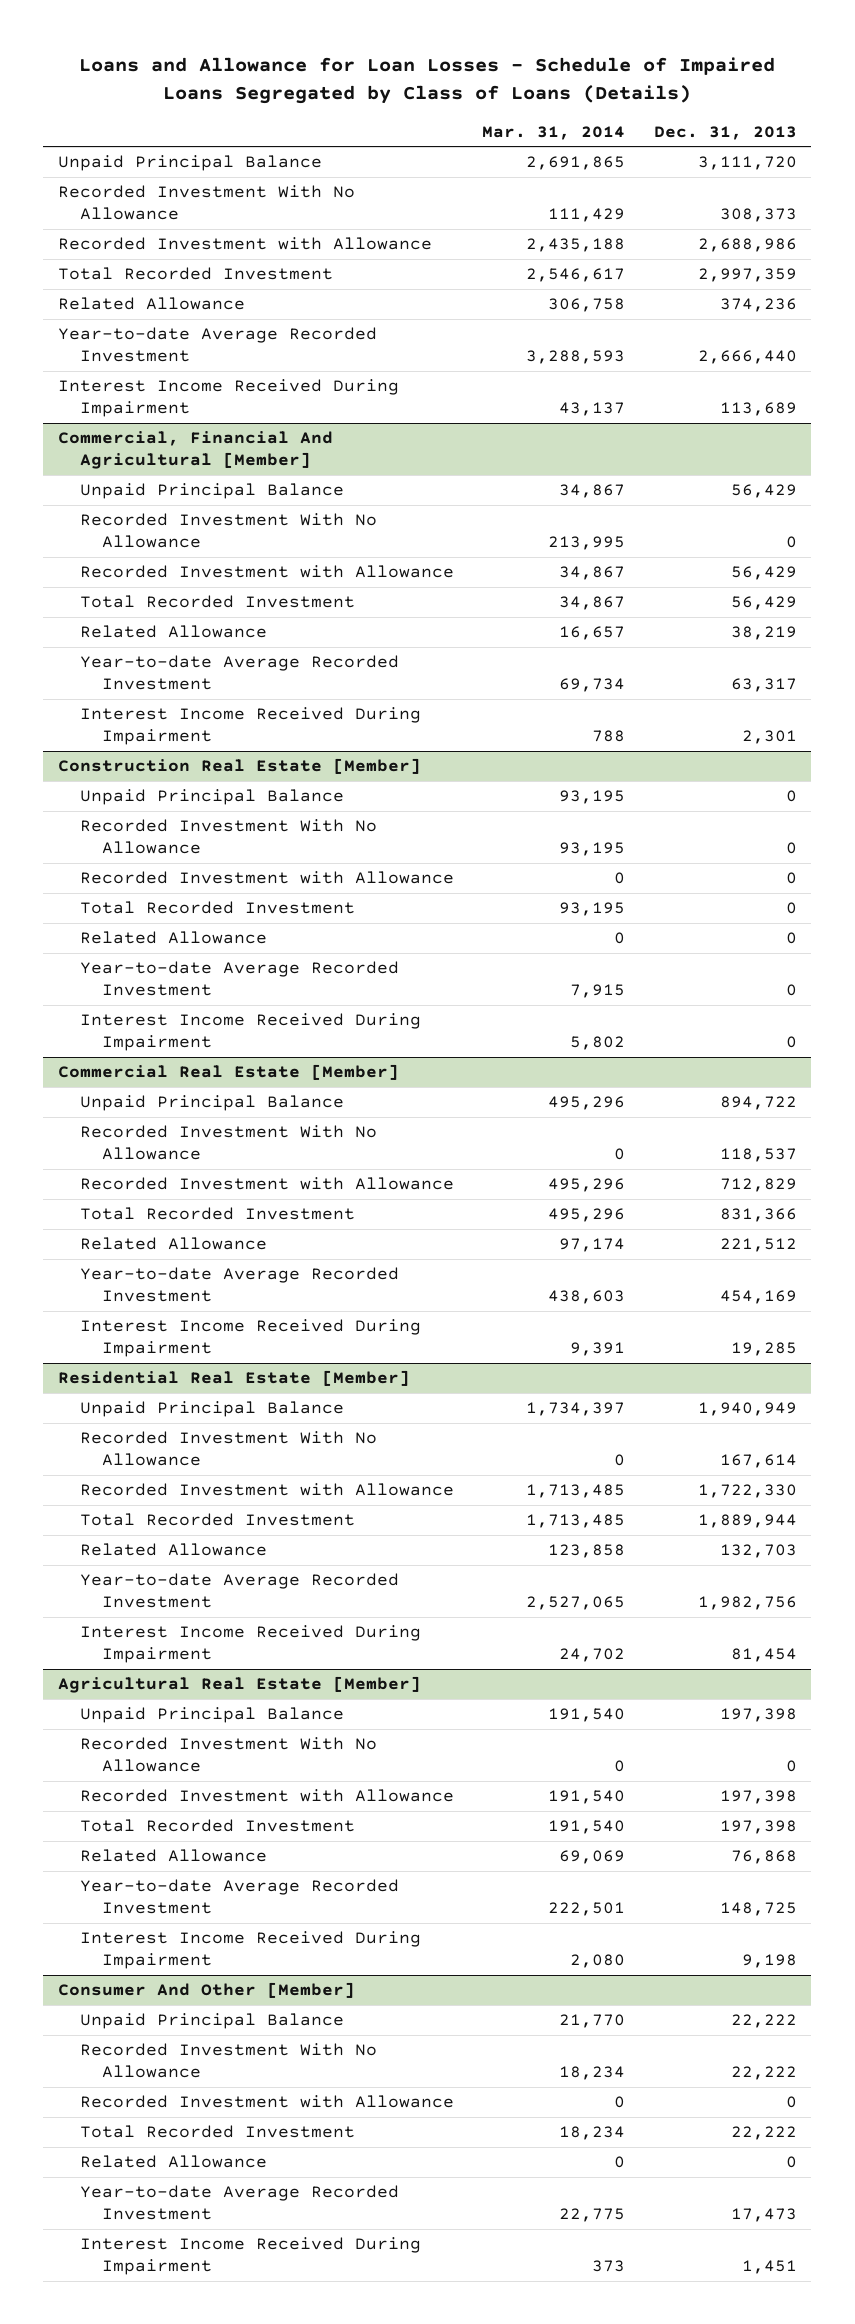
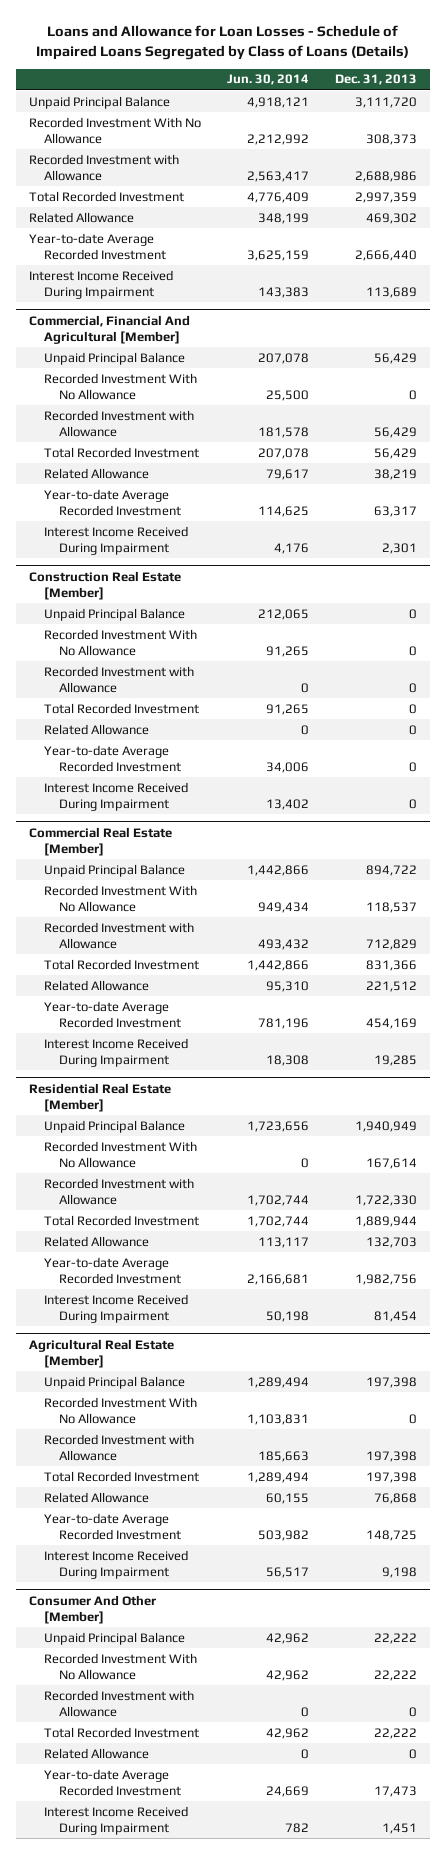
[482,125,626,140] Mar. 31, 2014 -> none
none -> [227,74,310,86] Jun. 30, 2014
[719,298,797,313] 374,236 -> [366,212,418,224] 469,302

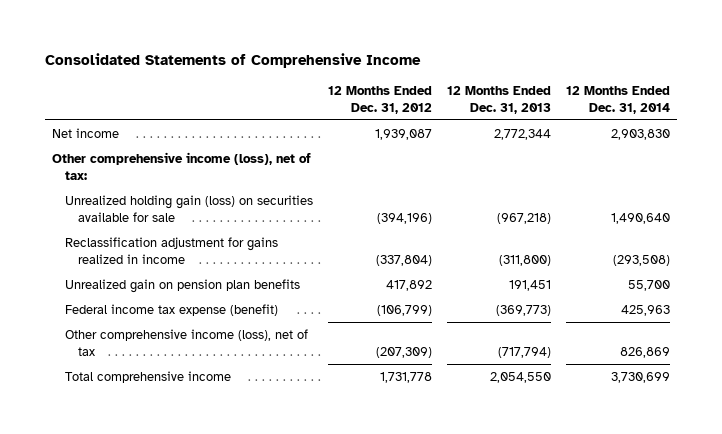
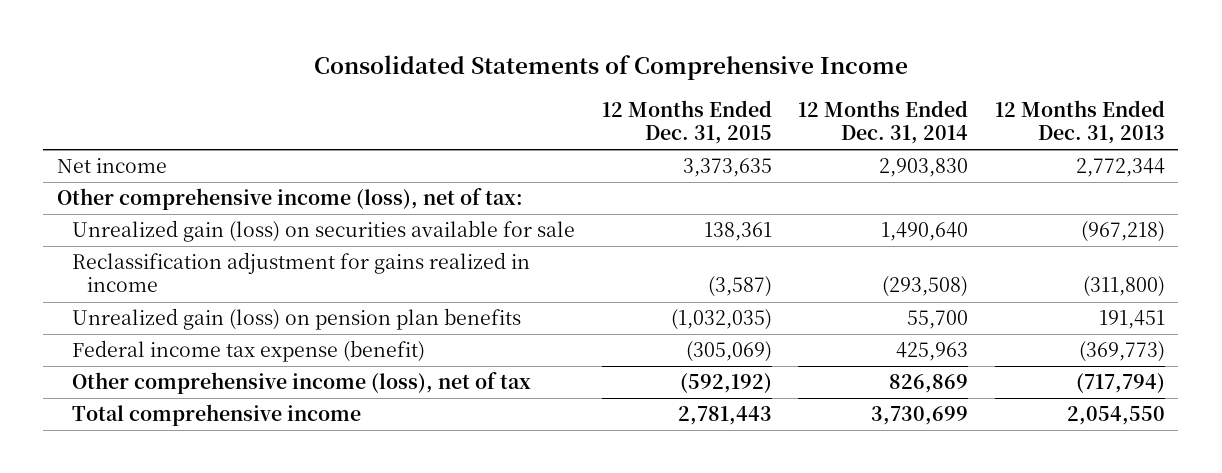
[327,85,432,114] 12 Months Ended Dec. 31, 2012 -> none
none -> [601,99,772,145] 12 Months Ended Dec. 31, 2015
[65,194,314,222] Unrealized holding gain (loss) on securities available for sale -> [71,220,575,243] Unrealized gain (loss) on securities available for sale
[65,278,301,293] Unrealized gain on pension plan benefits -> [71,308,521,331] Unrealized gain (loss) on pension plan benefits

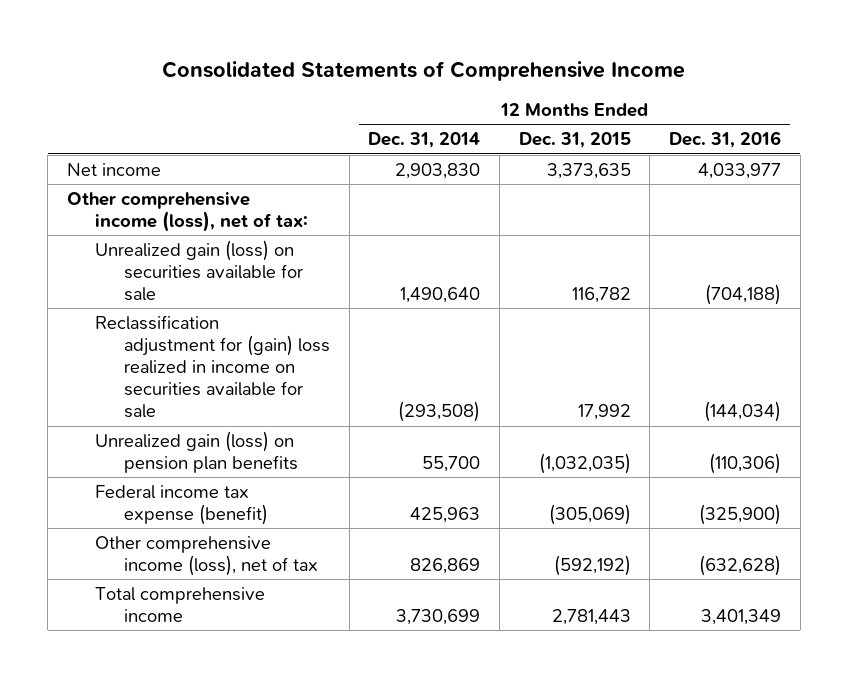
[995,99,1166,145] 12 Months Ended Dec. 31, 2013 -> none
none -> [668,131,781,149] Dec. 31, 2016
[703,222,772,242] 138,361 -> [571,287,631,304] 116,782
[71,252,530,293] Reclassification adjustment for gains realized in income -> [95,314,331,419] Reclassification adjustment for (gain) loss realized in income on securities available for sale
[707,276,772,298] (3,587) -> [577,404,631,421] 17,992

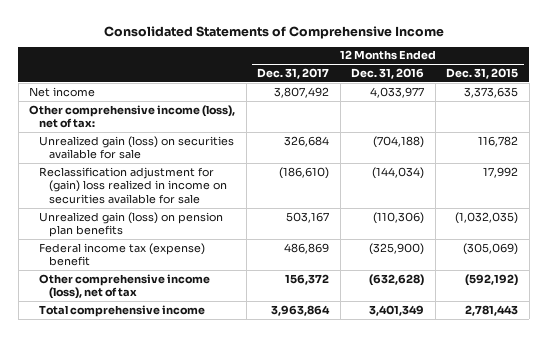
[368,132,481,149] Dec. 31, 2014 -> none
none -> [257,68,330,80] Dec. 31, 2017
[95,484,269,526] Federal income tax expense (benefit) -> [38,242,205,267] Federal income tax (expense) benefit

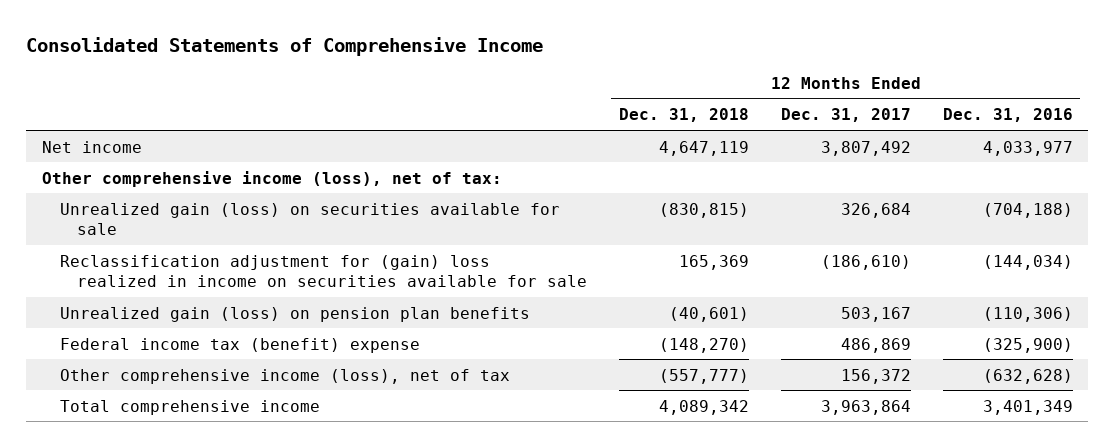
[446,68,519,80] Dec. 31, 2015 -> none
none -> [619,108,750,123] Dec. 31, 2018
[38,242,205,267] Federal income tax (expense) benefit -> [59,337,420,353] Federal income tax (benefit) expense

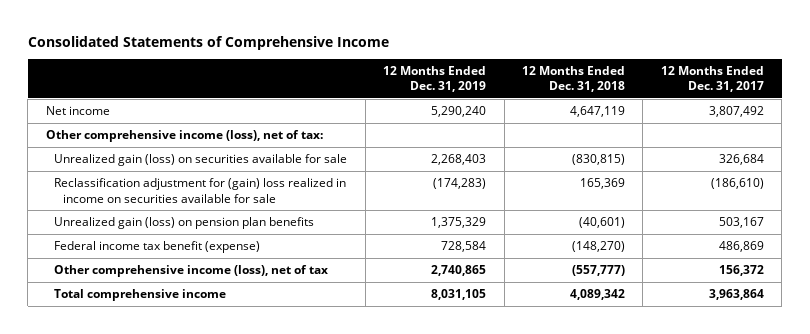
[942,108,1073,123] Dec. 31, 2016 -> none
none -> [383,65,487,93] 12 Months Ended Dec. 31, 2019
[59,337,420,353] Federal income tax (benefit) expense -> [54,241,261,254] Federal income tax benefit (expense)

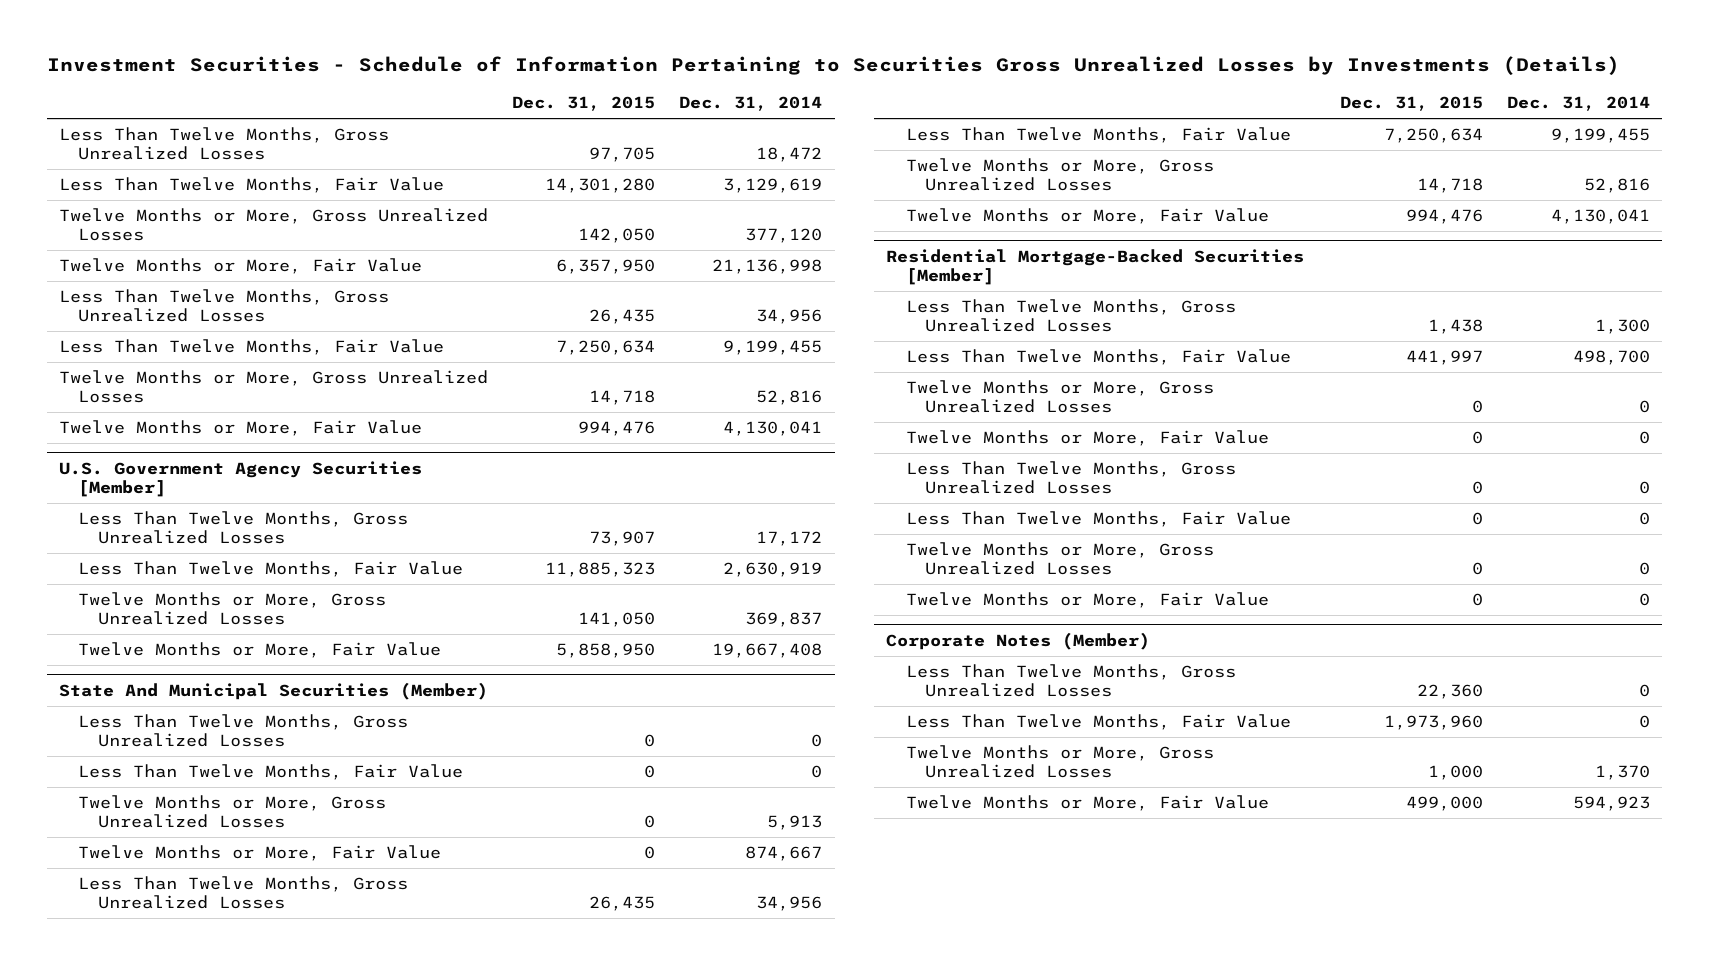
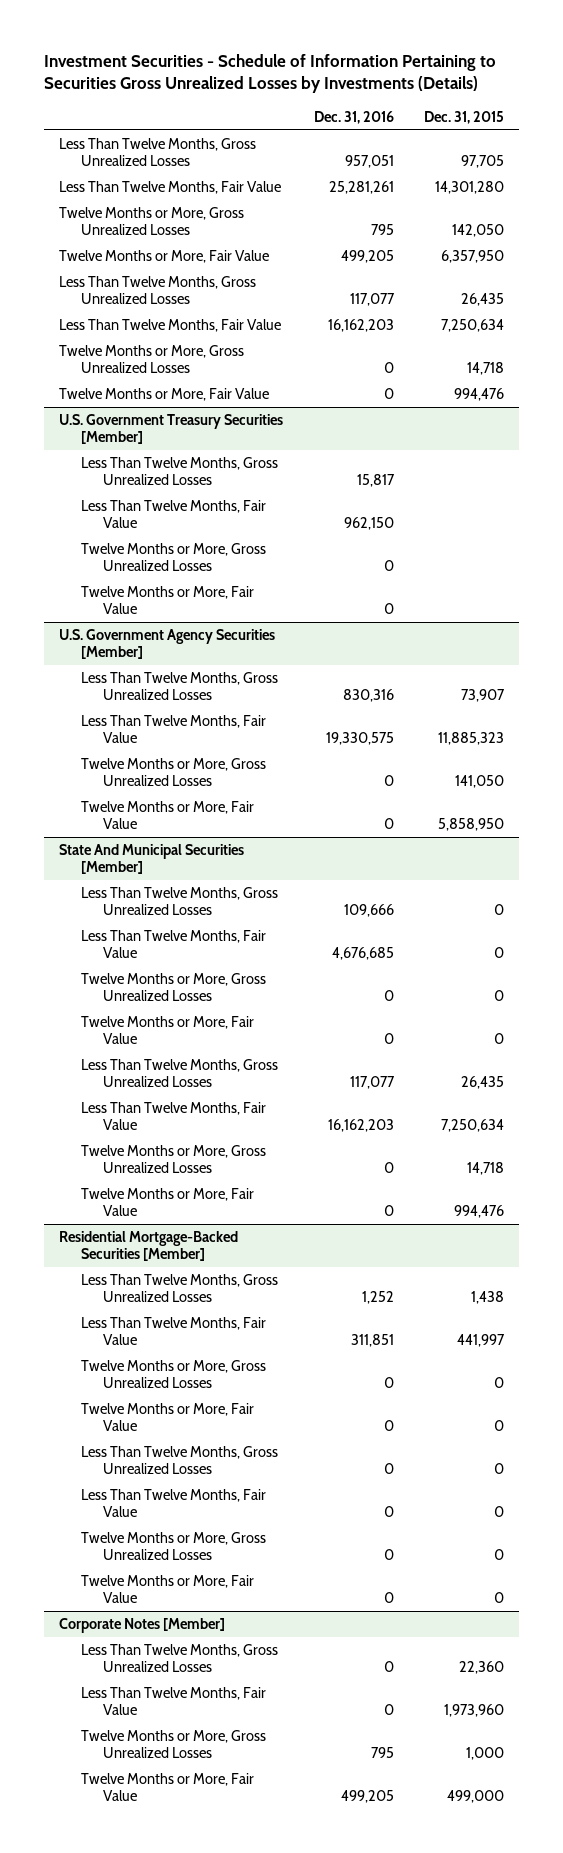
[679,96,823,112] Dec. 31, 2014 -> none
none -> [313,111,394,125] Dec. 31, 2016
none -> [59,414,284,445] U.S. Government Treasury Securities [Member]
none -> [81,457,279,486] Less Than Twelve Months, Gross Unrealized Losses
none -> [81,500,267,529] Less Than Twelve Months, Fair Value
none -> [81,543,267,572] Twelve Months or More, Gross Unrealized Losses
none -> [81,586,255,615] Twelve Months or More, Fair Value
[58,681,488,700] State And Municipal Securities (Member) -> [59,844,245,875] State And Municipal Securities [Member]
[886,631,1151,650] Corporate Notes (Member) -> [59,1618,226,1634] Corporate Notes [Member]

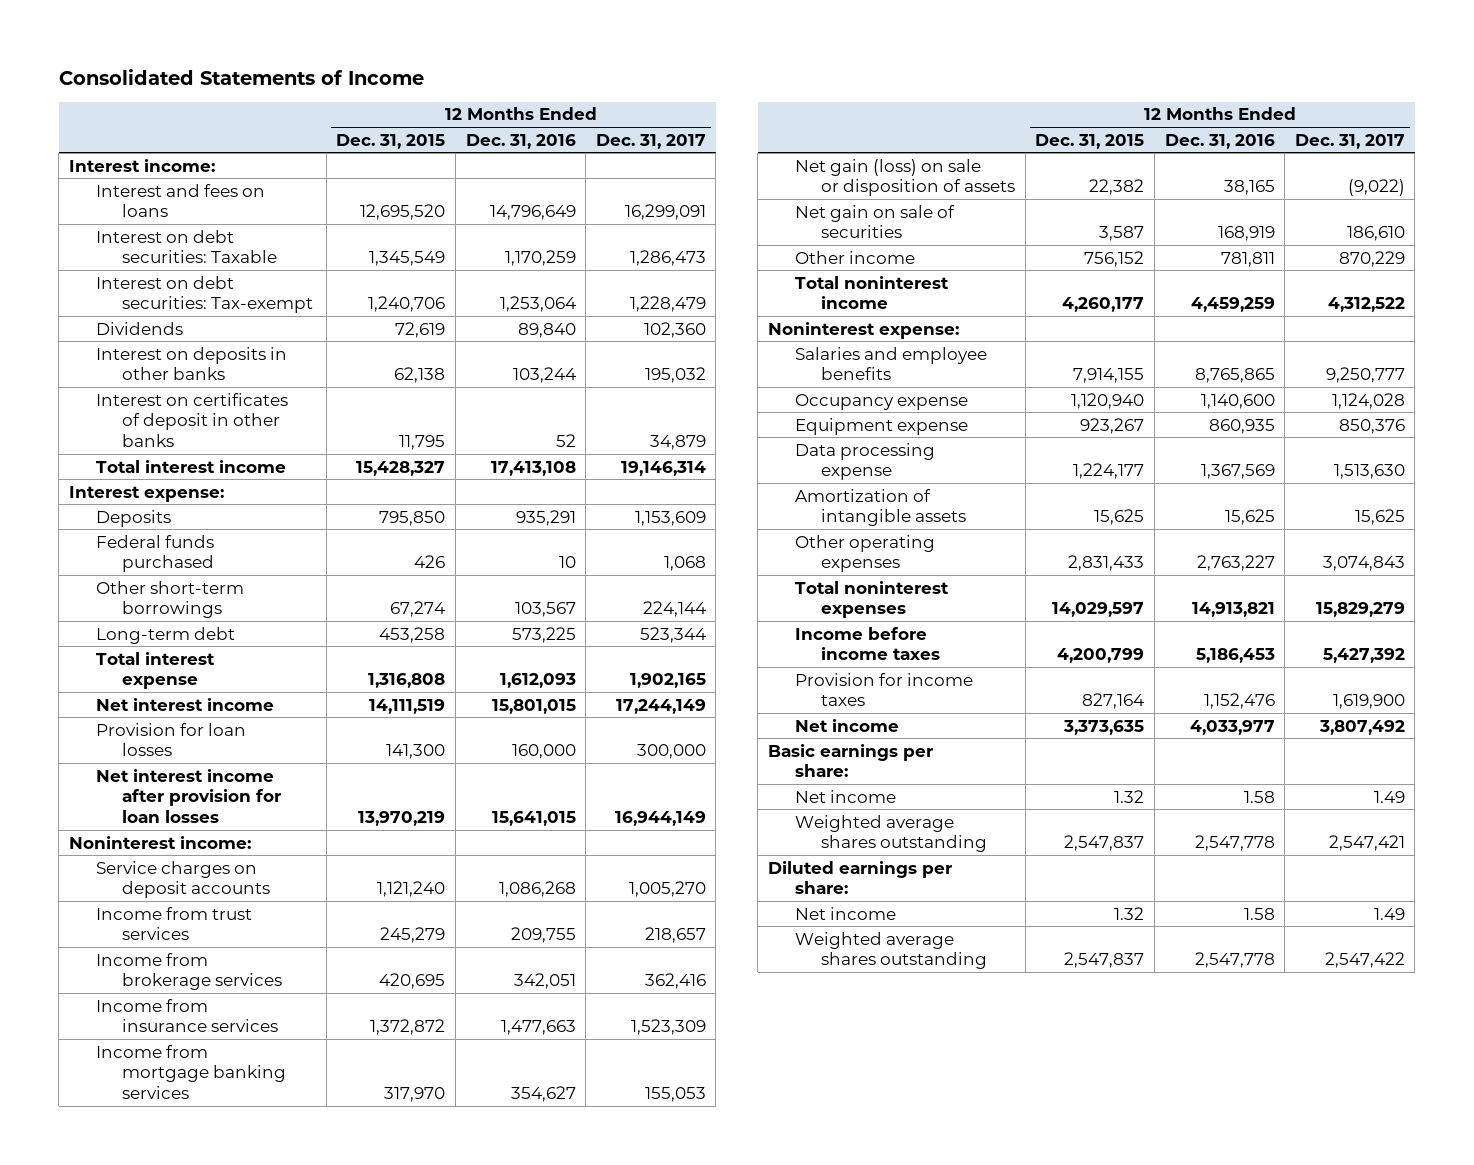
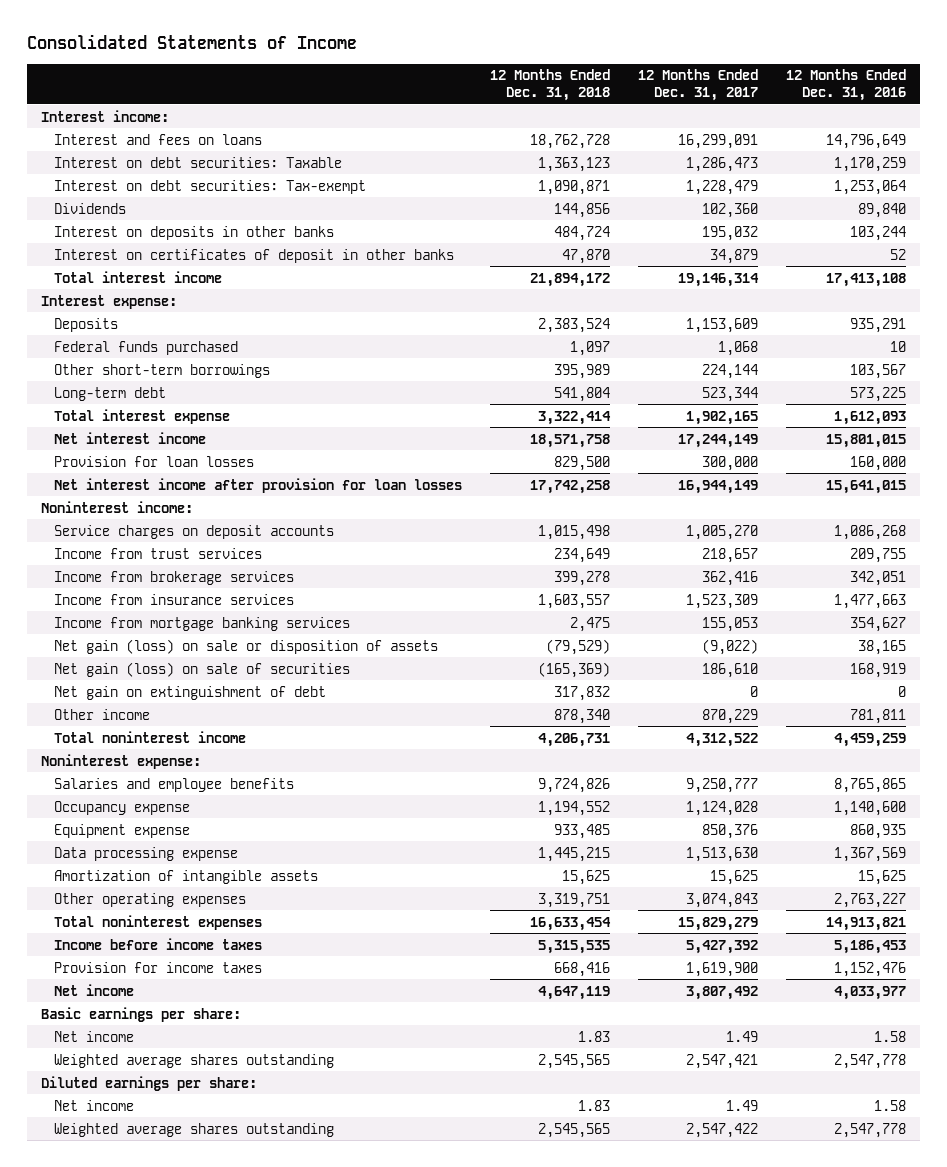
[336,133,446,149] Dec. 31, 2015 -> none
none -> [489,69,610,101] 12 Months Ended Dec. 31, 2018
[794,204,955,239] Net gain on sale of securities -> [53,661,350,677] Net gain (loss) on sale of securities
none -> [53,685,326,700] Net gain on extinguishment of debt

